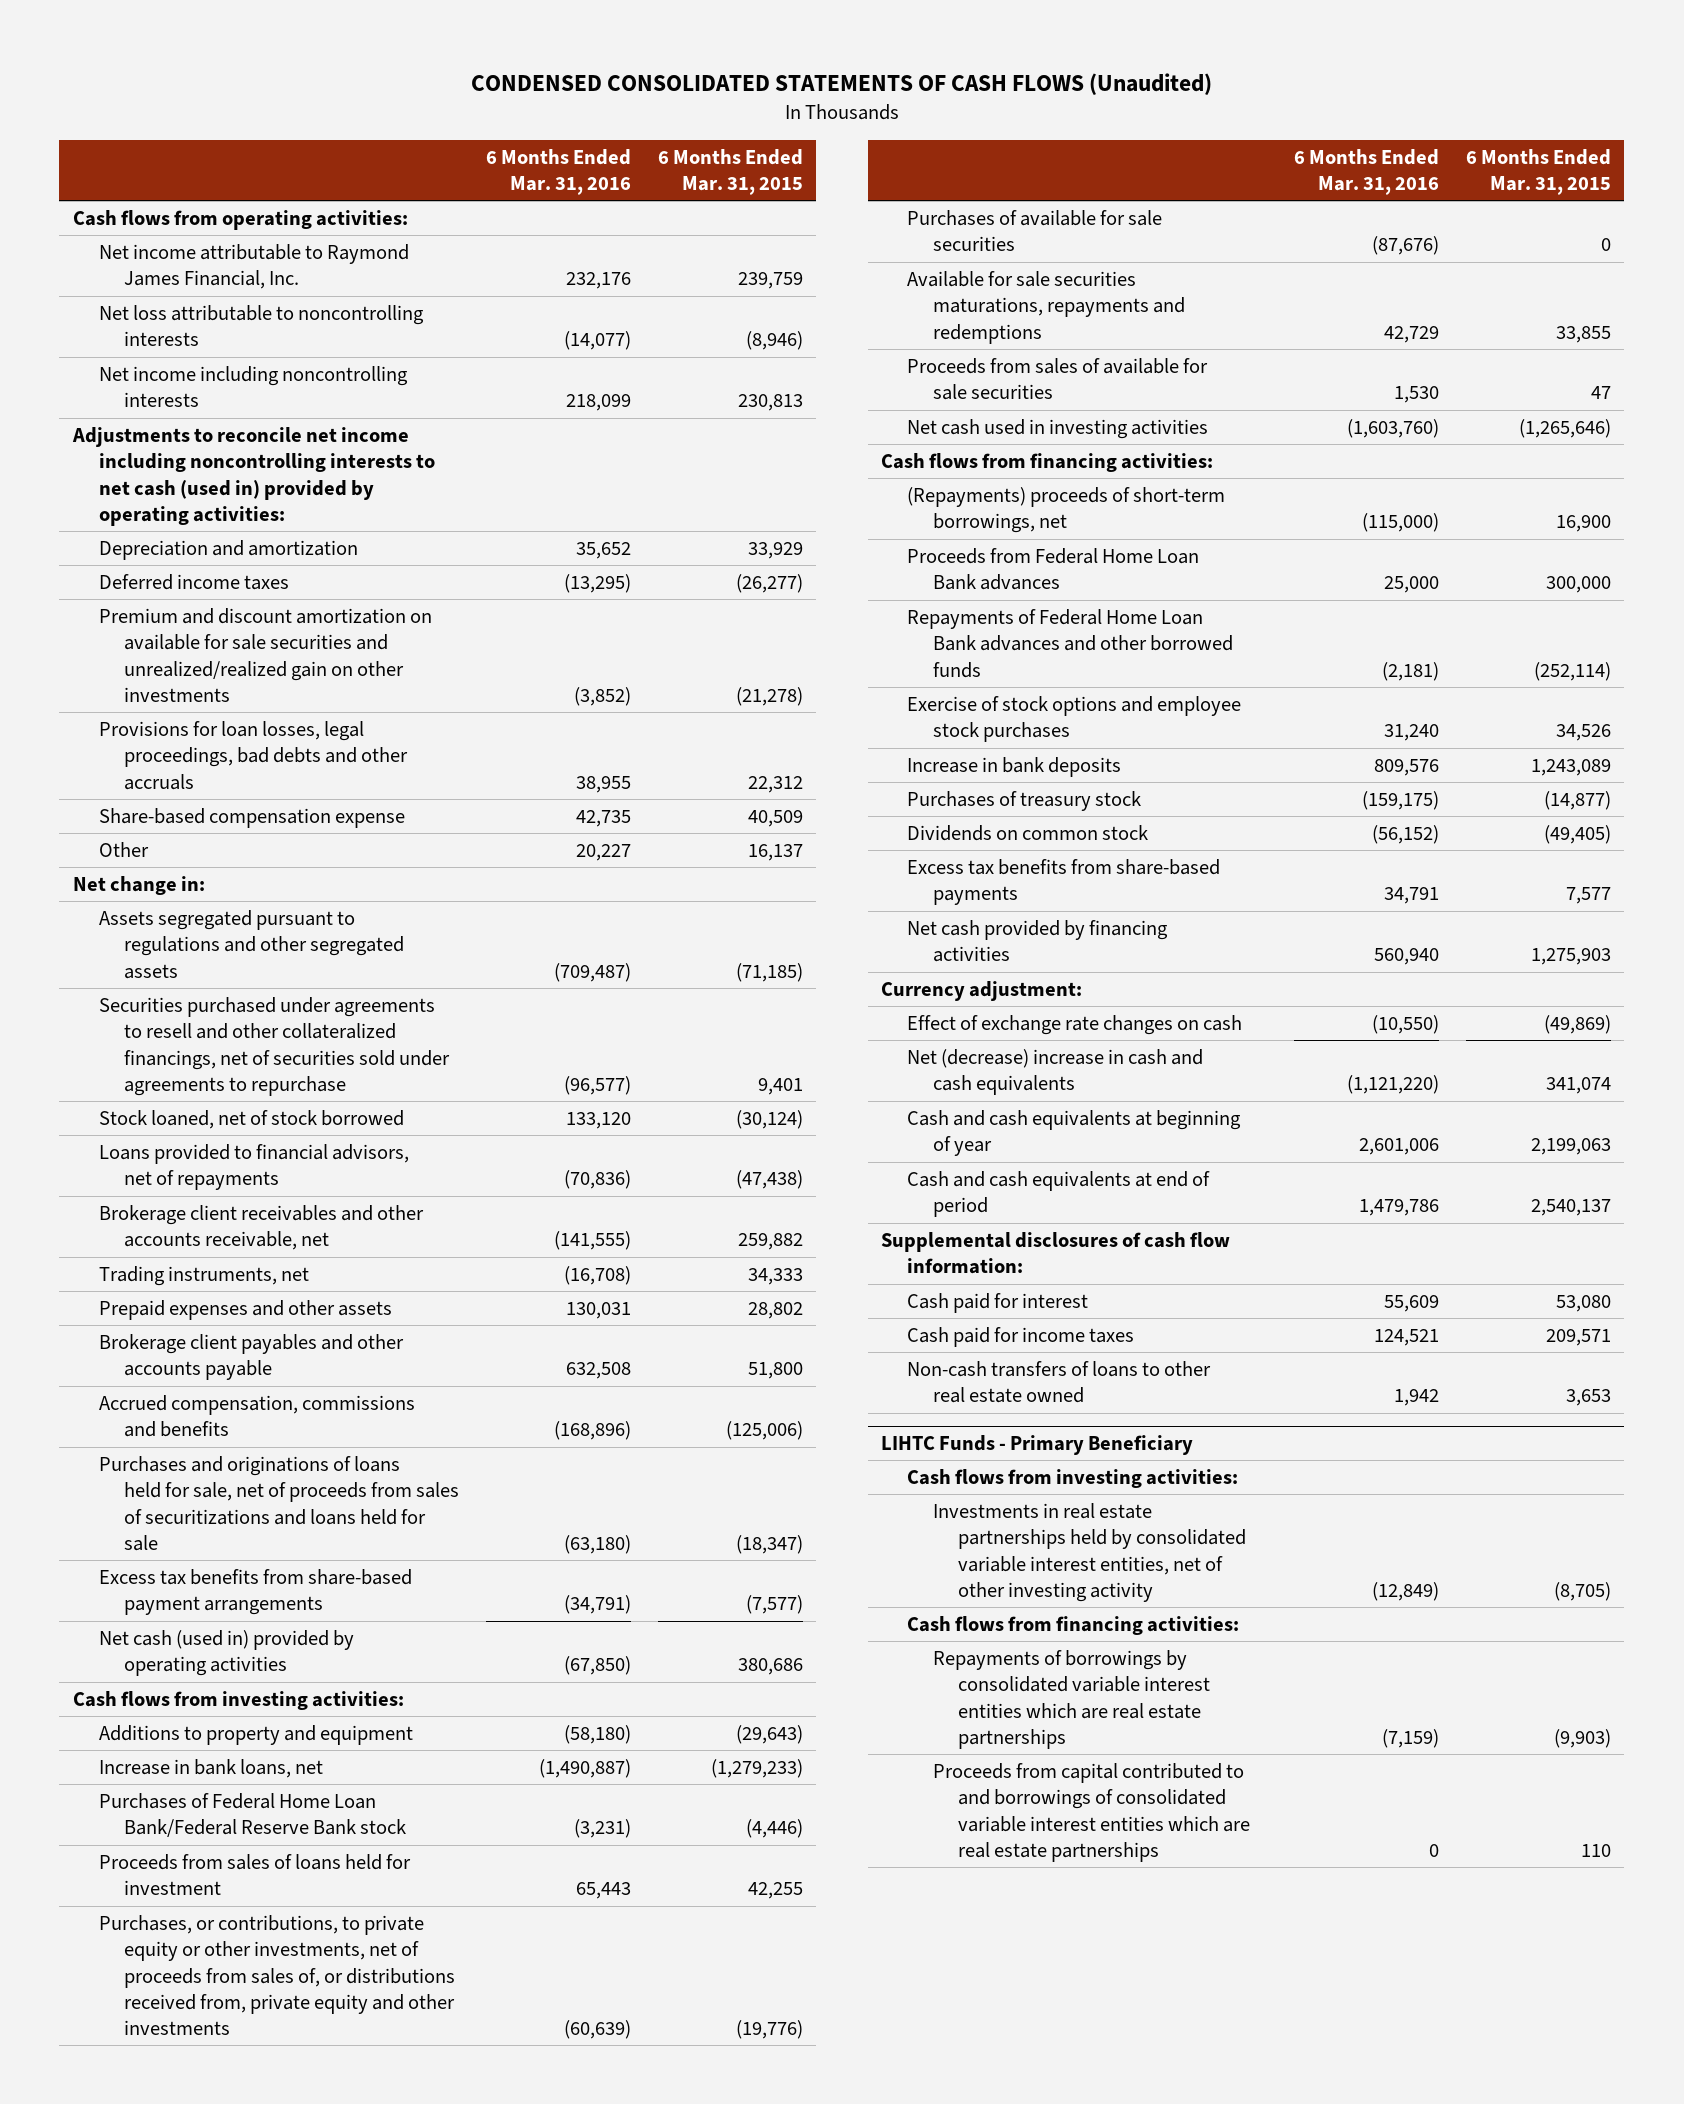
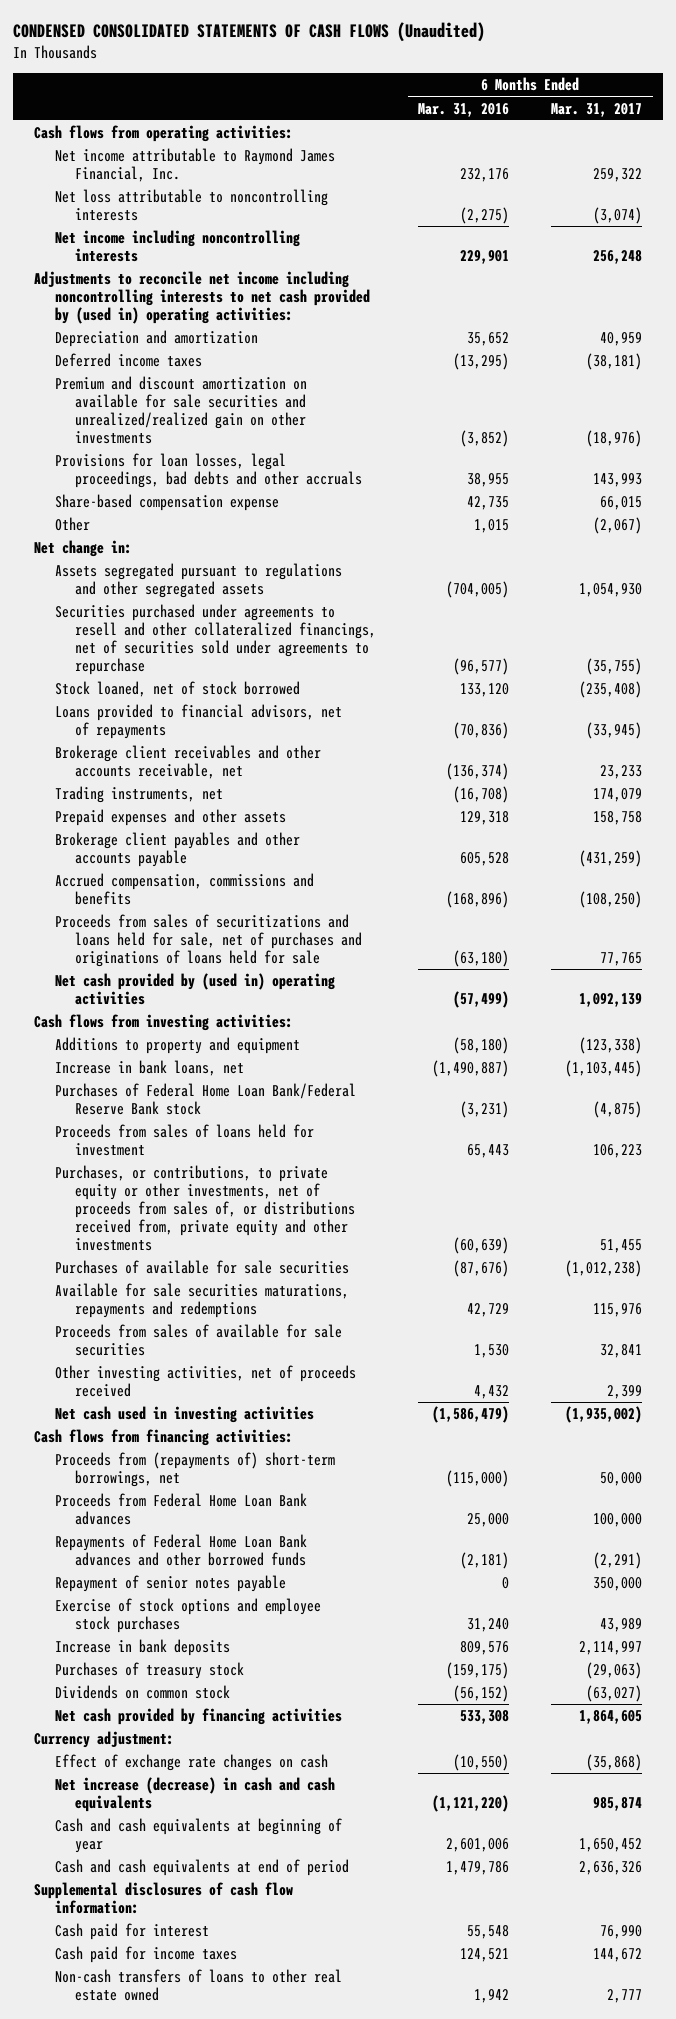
[657,148,803,196] 6 Months Ended Mar. 31, 2015 -> none
none -> [551,102,643,117] Mar. 31, 2017
[564,331,632,351] (14,077) -> [460,207,510,225] (2,275)
[566,394,632,412] 218,099 -> [460,250,510,265] 229,901
[71,426,435,526] Adjustments to reconcile net income including noncontrolling interests to net cash (used in) provided by operating activities: -> [33,271,370,325] Adjustments to reconcile net income including noncontrolling interests to net cash provided by (used in) operating activities:
[576,843,632,861] 20,227 -> [474,519,510,534] 1,015
[554,962,632,982] (709,487) -> [446,581,510,599] (704,005)
[554,1231,632,1251] (141,555) -> [446,763,510,781] (136,374)
[566,1301,632,1319] 130,031 -> [460,811,510,826] 129,318
[566,1362,632,1380] 632,508 -> [460,852,510,867] 605,528
[98,1568,412,1616] Excess tax benefits from share-based payment arrangements -> none
[98,1455,460,1551] Purchases and originations of loans held for sale, net of proceeds from sales of securitizations and loans held for sale -> [54,914,363,968] Proceeds from sales of securitizations and loans held for sale, net of purchases and originations of loans held for sale
[98,1629,354,1677] Net cash (used in) provided by operating activities -> [54,973,335,1006] Net cash provided by (used in) operating activities
[564,1656,632,1676] (67,850) -> [453,991,510,1009] (57,499)
none -> [54,1365,356,1398] Other investing activities, net of proceeds received
[1347,418,1440,438] (1,603,760) -> [432,1406,510,1424] (1,586,479)
[906,486,1225,534] (Repayments) proceeds of short-term borrowings, net -> [54,1452,335,1488] Proceeds from (repayments of) short-term borrowings, net
none -> [54,1575,286,1593] Repayment of senior notes payable
[906,858,1220,906] Excess tax benefits from share-based payments -> none
[1374,948,1440,966] 560,940 -> [460,1710,510,1725] 533,308
[906,1048,1203,1096] Net (decrease) increase in cash and cash equivalents -> [54,1777,335,1813] Net increase (decrease) in cash and cash equivalents
[1384,1294,1440,1312] 55,609 -> [467,1925,510,1940] 55,548
[881,1435,1194,1456] LIHTC Funds - Primary Beneficiary -> none
[906,1468,1238,1488] Cash flows from investing activities: -> none
[932,1502,1247,1602] Investments in real estate partnerships held by consolidated variable interest entities, net of other investing activity -> none
[906,1615,1239,1635] Cash flows from financing activities: -> none
[932,1649,1211,1749] Repayments of borrowings by consolidated variable interest entities which are real estate partnerships -> none
[932,1762,1251,1862] Proceeds from capital contributed to and borrowings of consolidated variable interest entities which are real estate partnerships -> none

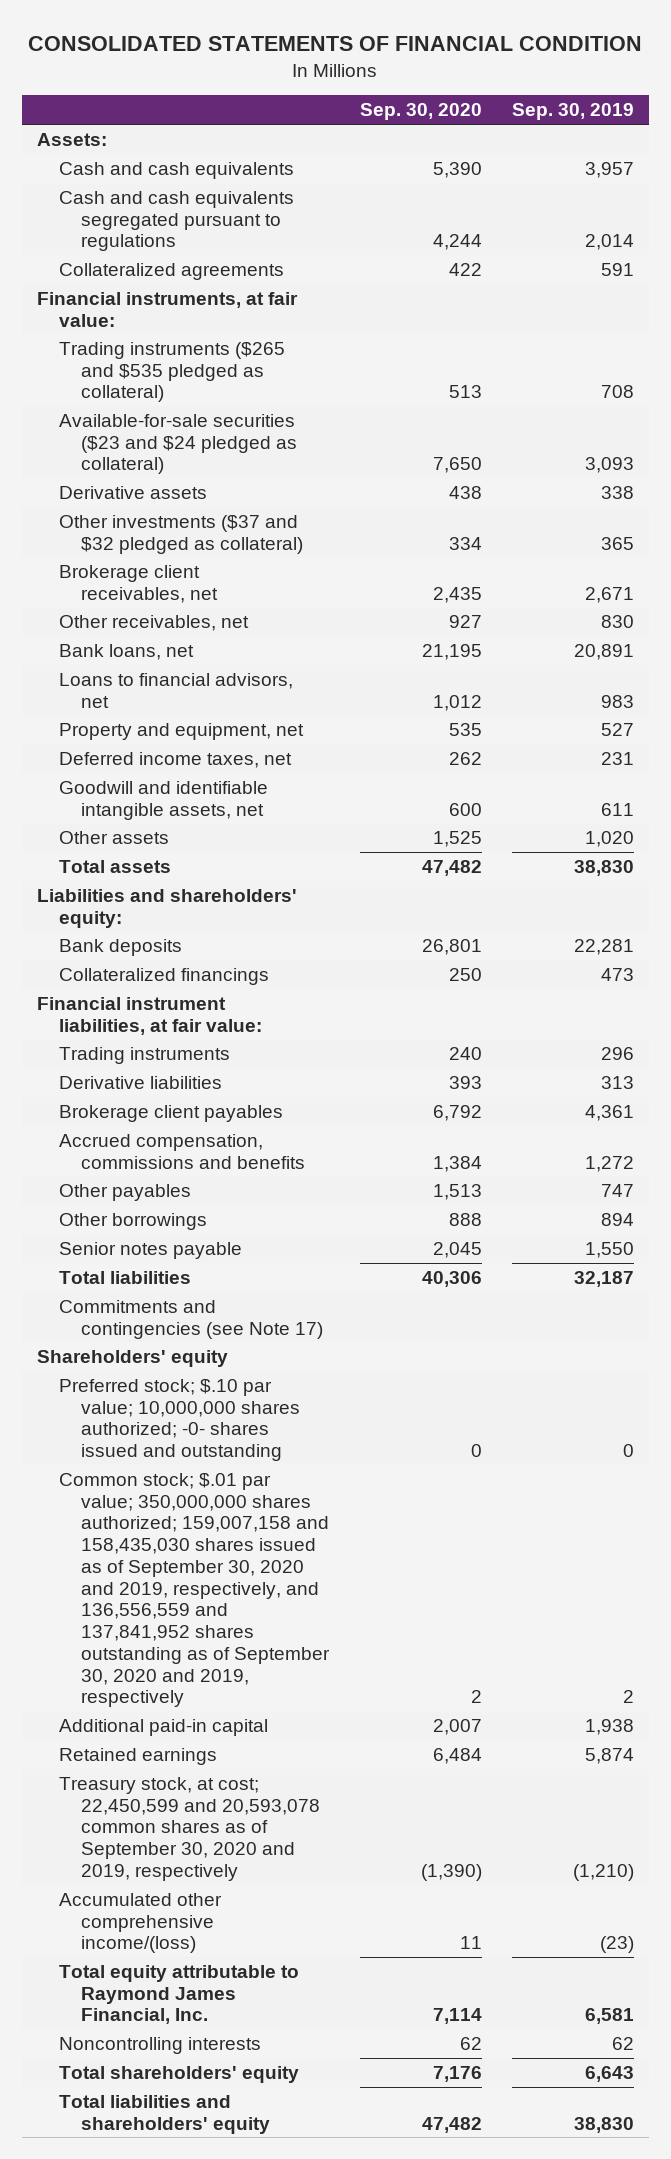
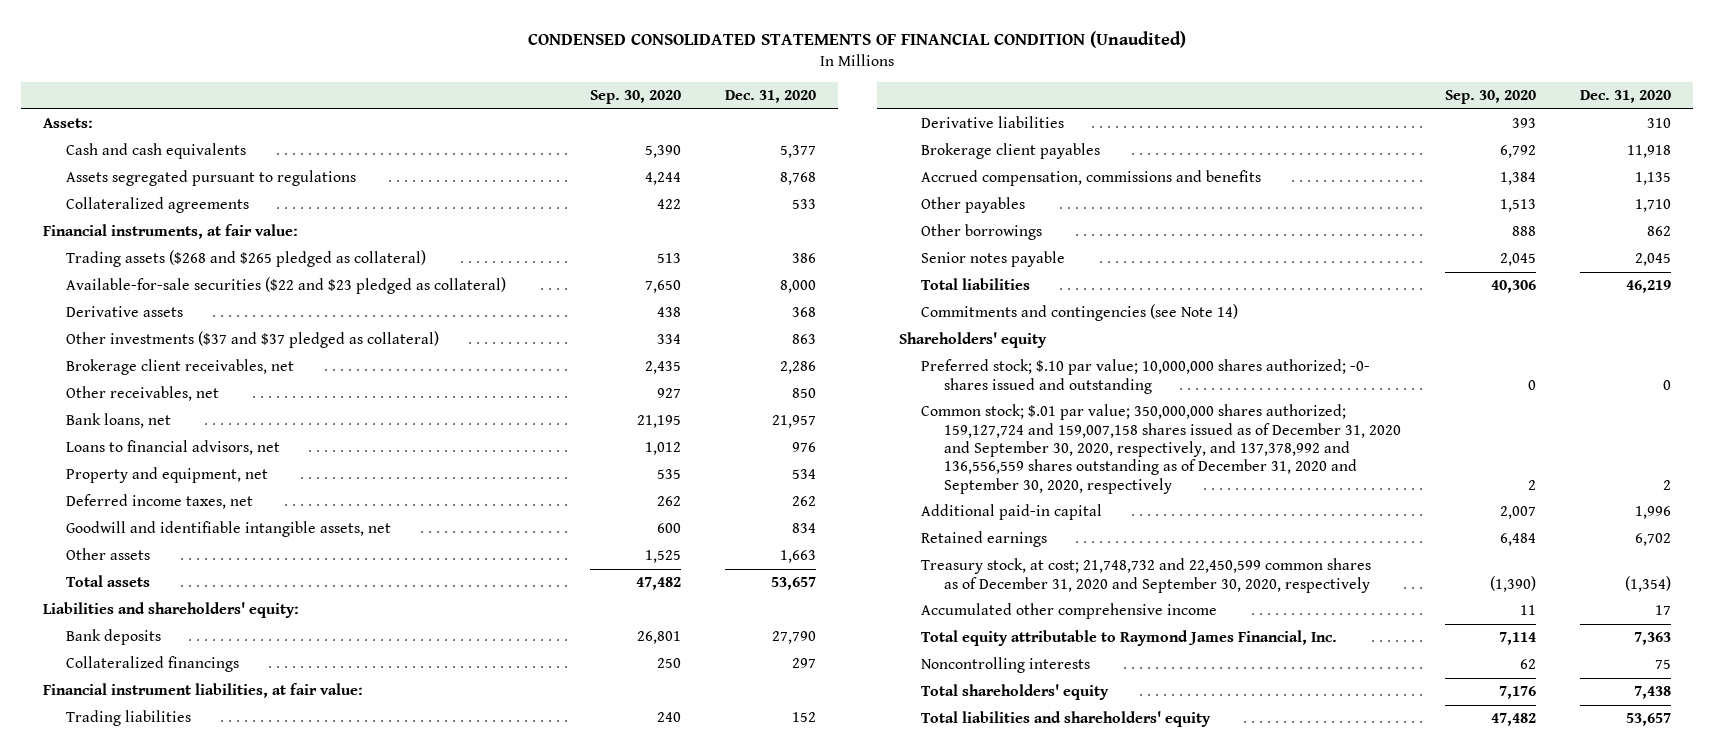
[28,35,643,51] CONSOLIDATED STATEMENTS OF FINANCIAL CONDITION -> [528,31,1187,49] CONDENSED CONSOLIDATED STATEMENTS OF FINANCIAL CONDITION (Unaudited)
[512,103,635,121] Sep. 30, 2019 -> none
none -> [724,90,816,104] Dec. 31, 2020
[59,190,295,252] Cash and cash equivalents segregated pursuant to regulations -> [65,170,356,187] Assets segregated pursuant to regulations
[59,341,286,403] Trading instruments ($265 and $535 pledged as collateral) -> [65,250,426,268] Trading assets ($268 and $265 pledged as collateral)
[59,413,298,475] Available-for-sale securities ($23 and $24 pledged as collateral) -> [65,277,506,295] Available-for-sale securities ($22 and $23 pledged as collateral)
[59,514,304,554] Other investments ($37 and $32 pledged as collateral) -> [65,331,439,349] Other investments ($37 and $37 pledged as collateral)
[59,1046,231,1064] Trading instruments -> none
none -> [65,710,191,727] Trading liabilities
[59,1299,324,1339] Commitments and contingencies (see Note 17) -> [921,304,1239,322] Commitments and contingencies (see Note 14)
[59,1472,331,1708] Common stock; $.01 par value; 350,000,000 shares authorized; 159,007,158 and 158,435,030 shares issued as of September 30, 2020 and 2019, respectively, and 136,556,559 and 137,841,952 shares outstanding as of September 30, 2020 and 2019, respectively -> [921,404,1402,494] Common stock; $.01 par value; 350,000,000 shares authorized; 159,127,724 and 159,007,158 shares issued as of December 31, 2020 and September 30, 2020, respectively, and 137,378,992 and 136,556,559 shares outstanding as of December 31, 2020 and September 30, 2020, respectively
[59,1776,321,1881] Treasury stock, at cost; 22,450,599 and 20,593,078 common shares as of September 30, 2020 and 2019, respectively -> [921,558,1372,593] Treasury stock, at cost; 21,748,732 and 22,450,599 common shares as of December 31, 2020 and September 30, 2020, respectively
[59,1892,223,1954] Accumulated other comprehensive income/(loss) -> [921,603,1218,620] Accumulated other comprehensive income

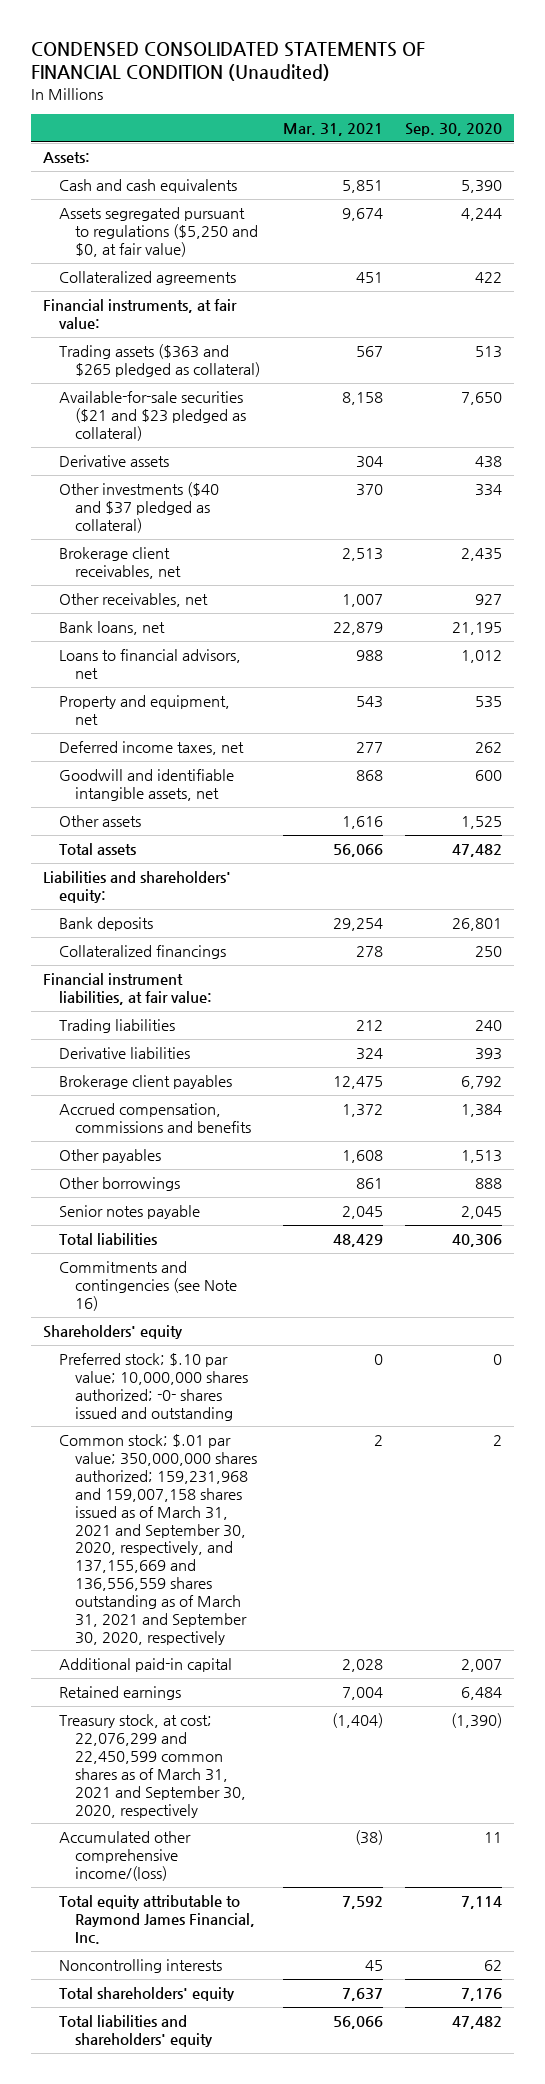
[724,90,816,104] Dec. 31, 2020 -> none
none -> [282,123,383,137] Mar. 31, 2021
[65,170,356,187] Assets segregated pursuant to regulations -> [58,207,259,257] Assets segregated pursuant to regulations ($5,250 and $0, at fair value)
[65,250,426,268] Trading assets ($268 and $265 pledged as collateral) -> [58,344,261,378] Trading assets ($363 and $265 pledged as collateral)
[65,277,506,295] Available-for-sale securities ($22 and $23 pledged as collateral) -> [58,391,247,441] Available-for-sale securities ($21 and $23 pledged as collateral)
[65,331,439,349] Other investments ($37 and $37 pledged as collateral) -> [58,482,219,533] Other investments ($40 and $37 pledged as collateral)
[921,304,1239,322] Commitments and contingencies (see Note 14) -> [58,1261,238,1311] Commitments and contingencies (see Note 16)
[921,404,1402,494] Common stock; $.01 par value; 350,000,000 shares authorized; 159,127,724 and 159,007,158 shares issued as of December 31, 2020 and September 30, 2020, respectively, and 137,378,992 and 136,556,559 shares outstanding as of December 31, 2020 and September 30, 2020, respectively -> [58,1434,258,1645] Common stock; $.01 par value; 350,000,000 shares authorized; 159,231,968 and 159,007,158 shares issued as of March 31, 2021 and September 30, 2020, respectively, and 137,155,669 and 136,556,559 shares outstanding as of March 31, 2021 and September 30, 2020, respectively
[921,558,1372,593] Treasury stock, at cost; 21,748,732 and 22,450,599 common shares as of December 31, 2020 and September 30, 2020, respectively -> [58,1714,247,1818] Treasury stock, at cost; 22,076,299 and 22,450,599 common shares as of March 31, 2021 and September 30, 2020, respectively
[921,603,1218,620] Accumulated other comprehensive income -> [58,1831,191,1881] Accumulated other comprehensive income/(loss)

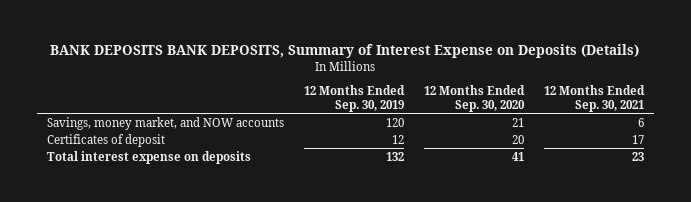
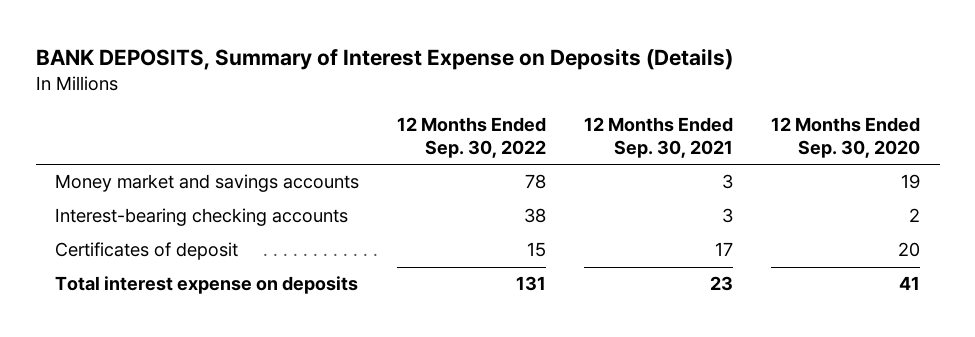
[50,44,640,59] BANK DEPOSITS BANK DEPOSITS, Summary of Interest Expense on Deposits (Details) -> [35,47,733,70] BANK DEPOSITS, Summary of Interest Expense on Deposits (Details)
[303,85,405,112] 12 Months Ended Sep. 30, 2019 -> none
none -> [397,117,547,158] 12 Months Ended Sep. 30, 2022
[46,116,284,130] Savings, money market, and NOW accounts -> [54,174,359,193] Money market and savings accounts
[511,117,524,127] 21 -> [901,174,921,190] 19
[637,117,644,127] 6 -> [722,174,734,190] 3
none -> [54,208,348,227] Interest-bearing checking accounts

